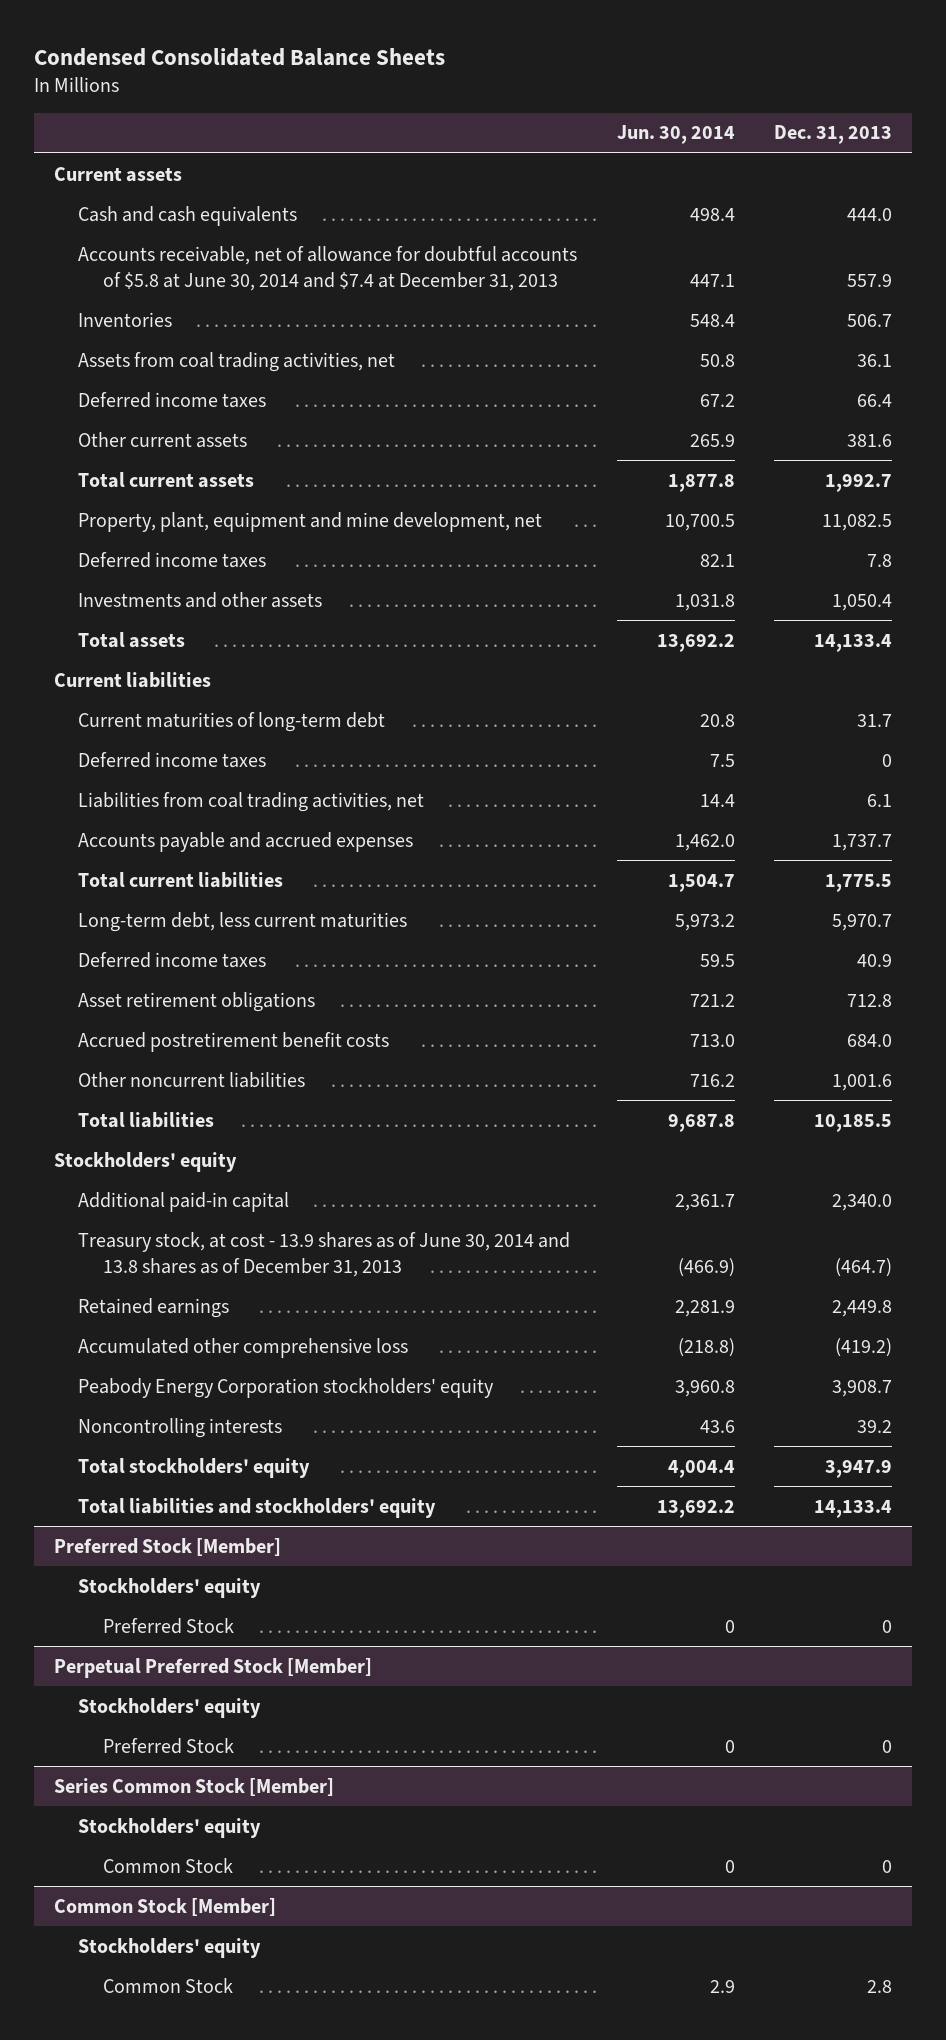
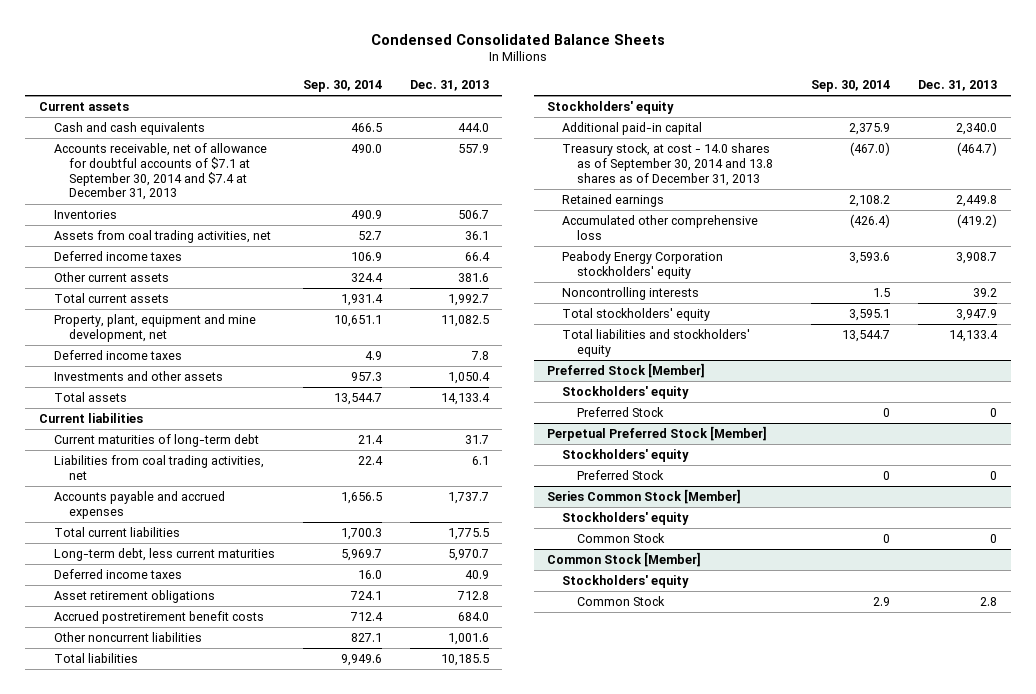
[616,125,735,145] Jun. 30, 2014 -> none
none -> [302,79,382,92] Sep. 30, 2014
[78,245,578,291] Accounts receivable, net of allowance for doubtful accounts of $5.8 at June 30, 2014 and $7.4 at December 31, 2013 -> [54,143,268,201] Accounts receivable, net of allowance for doubtful accounts of $7.1 at September 30, 2014 and $7.4 at December 31, 2013
[78,751,267,768] Deferred income taxes -> none
[78,1231,571,1277] Treasury stock, at cost - 13.9 shares as of June 30, 2014 and 13.8 shares as of December 31, 2013 -> [562,143,774,186] Treasury stock, at cost - 14.0 shares as of September 30, 2014 and 13.8 shares as of December 31, 2013

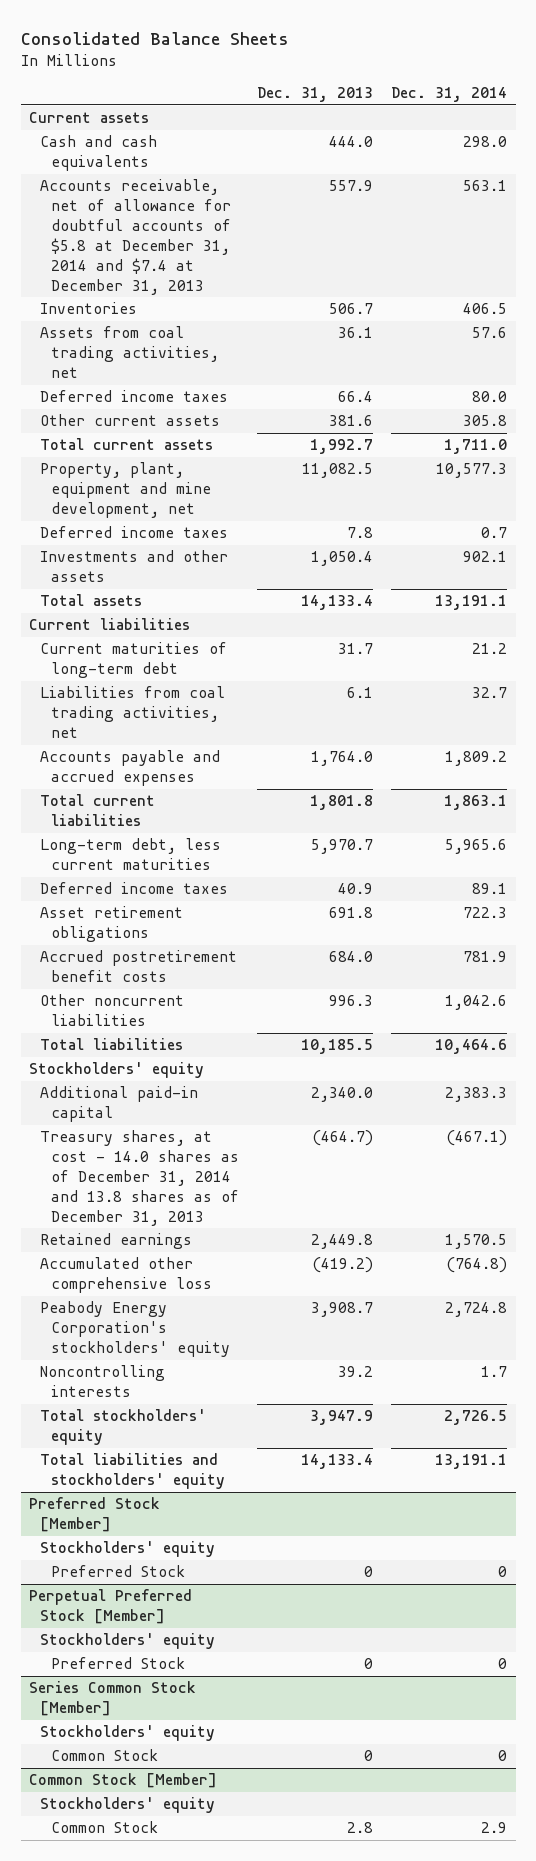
[371,33,666,45] Condensed Consolidated Balance Sheets -> [20,31,289,45] Consolidated Balance Sheets
[302,79,382,92] Sep. 30, 2014 -> none
none -> [390,87,507,103] Dec. 31, 2014
[54,143,268,201] Accounts receivable, net of allowance for doubtful accounts of $7.1 at September 30, 2014 and $7.4 at December 31, 2013 -> [40,179,232,295] Accounts receivable, net of allowance for doubtful accounts of $5.8 at December 31, 2014 and $7.4 at December 31, 2013
[447,492,489,505] 1,737.7 -> [311,751,374,767] 1,764.0
[447,528,489,541] 1,775.5 -> [310,795,374,811] 1,801.8
[456,591,489,601] 712.8 -> [329,907,374,919] 691.8
[447,633,489,646] 1,001.6 -> [329,995,374,1007] 996.3
[562,143,774,186] Treasury stock, at cost - 14.0 shares as of September 30, 2014 and 13.8 shares as of December 31, 2013 -> [40,1130,240,1226] Treasury shares, at cost - 14.0 shares as of December 31, 2014 and 13.8 shares as of December 31, 2013
[562,251,724,279] Peabody Energy Corporation stockholders' equity -> [40,1301,231,1358] Peabody Energy Corporation's stockholders' equity

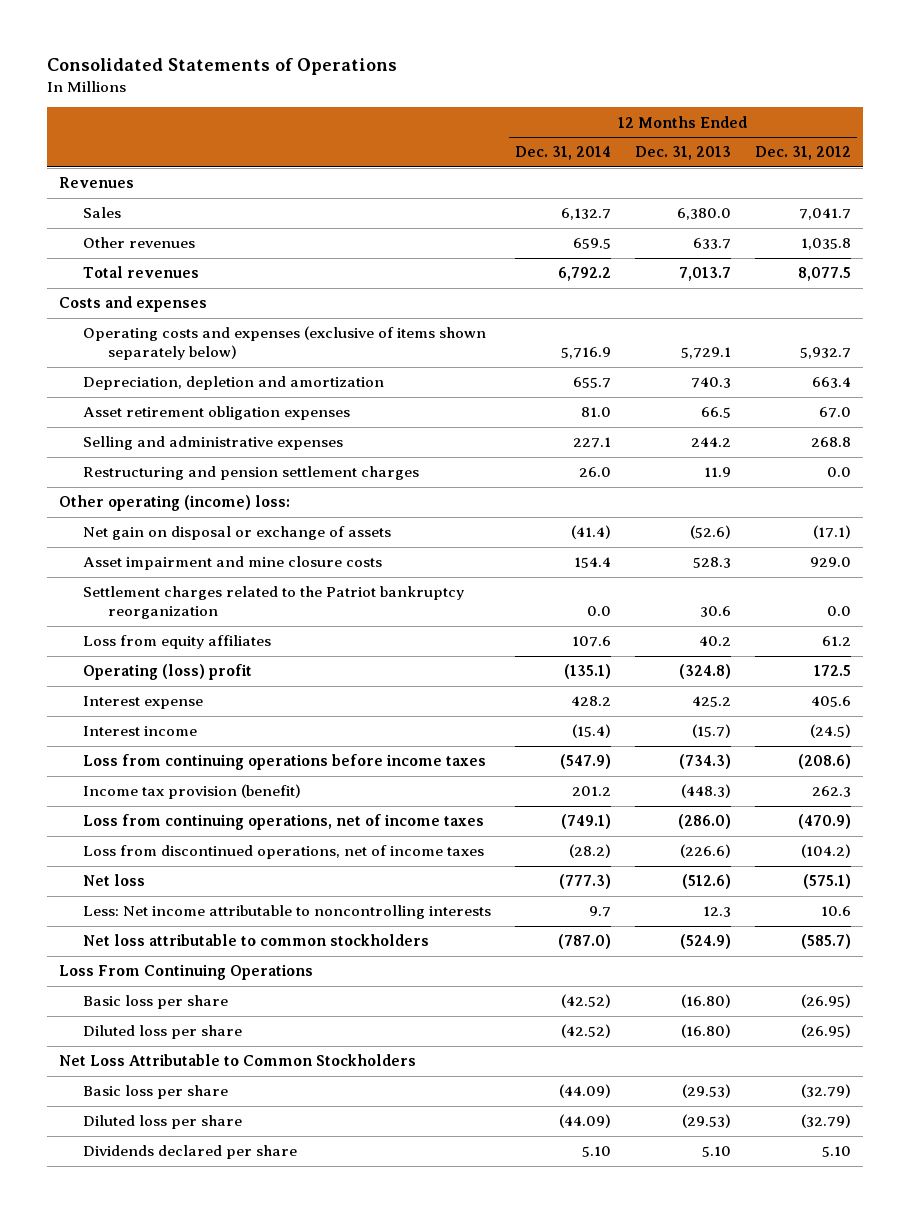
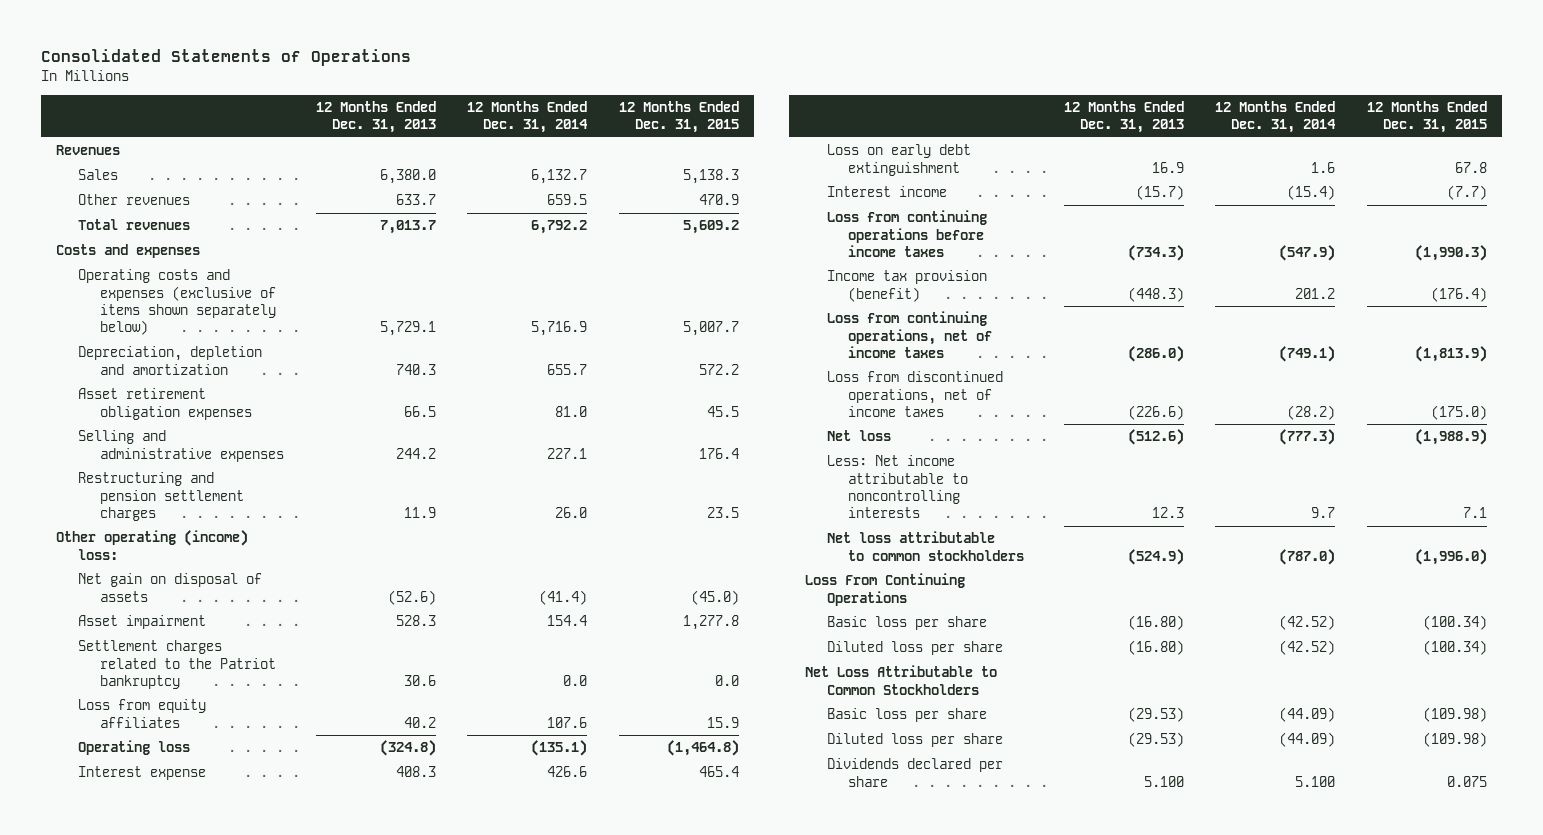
[755,146,852,161] Dec. 31, 2012 -> none
none -> [618,101,739,134] 12 Months Ended Dec. 31, 2015
[83,526,392,541] Net gain on disposal or exchange of assets -> [78,573,263,602] Net gain on disposal of assets
[83,556,383,571] Asset impairment and mine closure costs -> [78,615,207,630] Asset impairment
[83,586,465,620] Settlement charges related to the Patriot bankruptcy reorganization -> [78,640,277,689] Settlement charges related to the Patriot bankruptcy
[83,664,253,681] Operating (loss) profit -> [78,740,191,756] Operating loss
[571,696,612,707] 428.2 -> [547,766,588,778] 426.6
[692,696,732,708] 425.2 -> [395,766,436,778] 408.3
none -> [826,144,971,176] Loss on early debt extinguishment
[582,1146,612,1158] 5.10 -> [1295,775,1336,787] 5.100
[702,1146,732,1158] 5.10 -> [1143,775,1184,787] 5.100

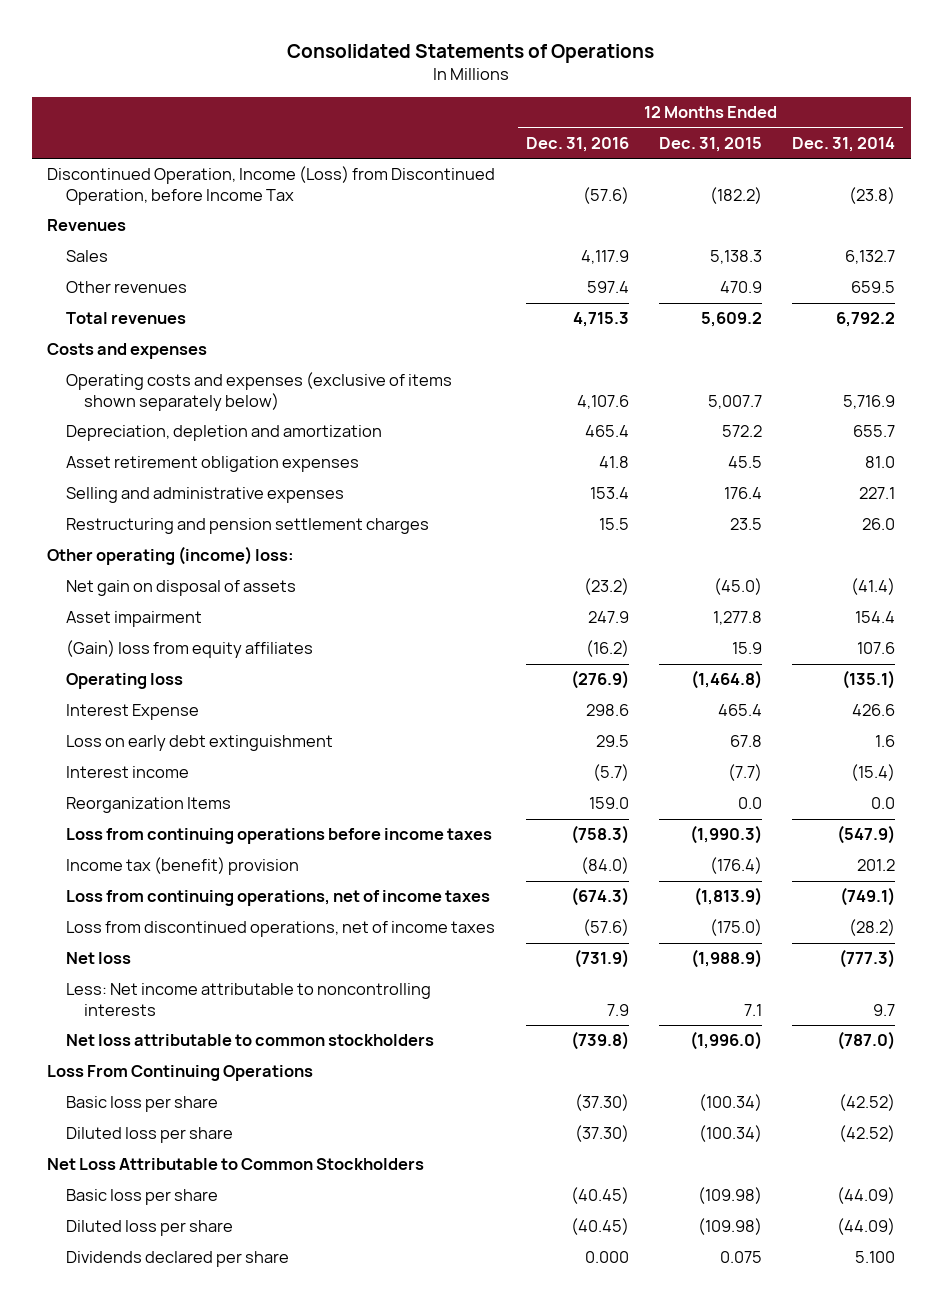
[315,101,436,134] 12 Months Ended Dec. 31, 2013 -> none
none -> [525,136,629,152] Dec. 31, 2016
none -> [47,166,496,206] Discontinued Operation, Income (Loss) from Discontinued Operation, before Income Tax
[78,640,277,689] Settlement charges related to the Patriot bankruptcy -> none
[78,699,207,728] Loss from equity affiliates -> [65,640,313,659] (Gain) loss from equity affiliates
[78,766,207,781] Interest expense -> [65,704,199,721] Interest Expense
none -> [65,797,231,814] Reorganization Items
[826,270,987,302] Income tax provision (benefit) -> [65,857,299,876] Income tax (benefit) provision

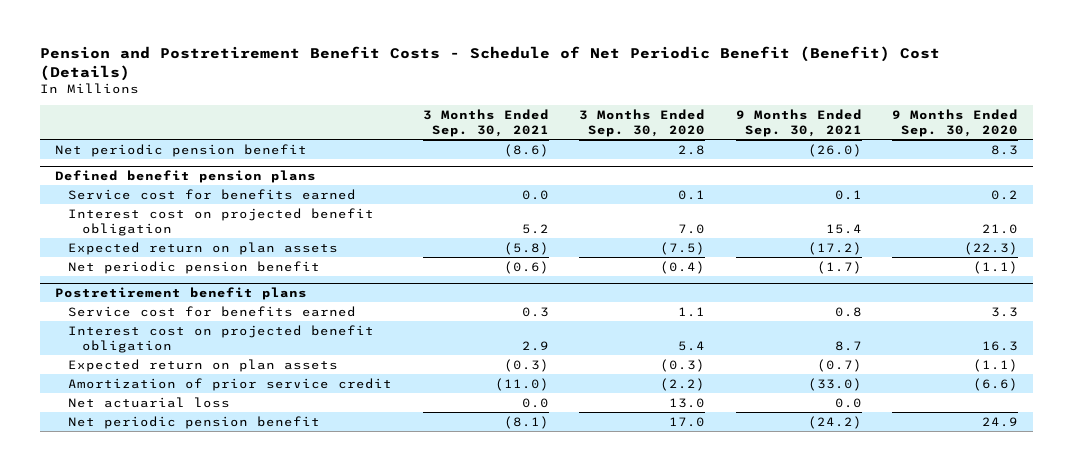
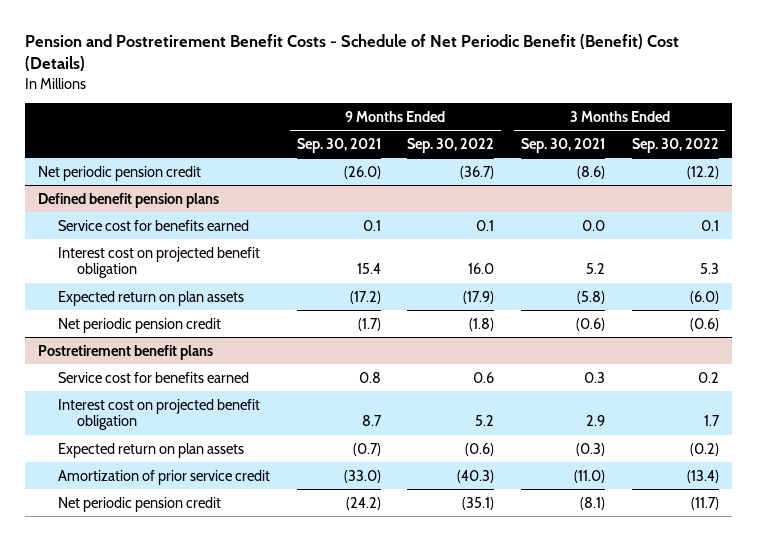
[579,109,706,138] 3 Months Ended Sep. 30, 2020 -> none
[892,109,1019,138] 9 Months Ended Sep. 30, 2020 -> none
none -> [407,137,495,153] Sep. 30, 2022
none -> [631,137,719,153] Sep. 30, 2022
[54,143,307,157] Net periodic pension benefit -> [38,165,202,181] Net periodic pension credit
[68,260,321,274] Net periodic pension benefit -> [57,317,221,333] Net periodic pension credit
[68,396,231,408] Net actuarial loss -> none
[68,415,321,429] Net periodic pension benefit -> [57,496,221,512] Net periodic pension credit

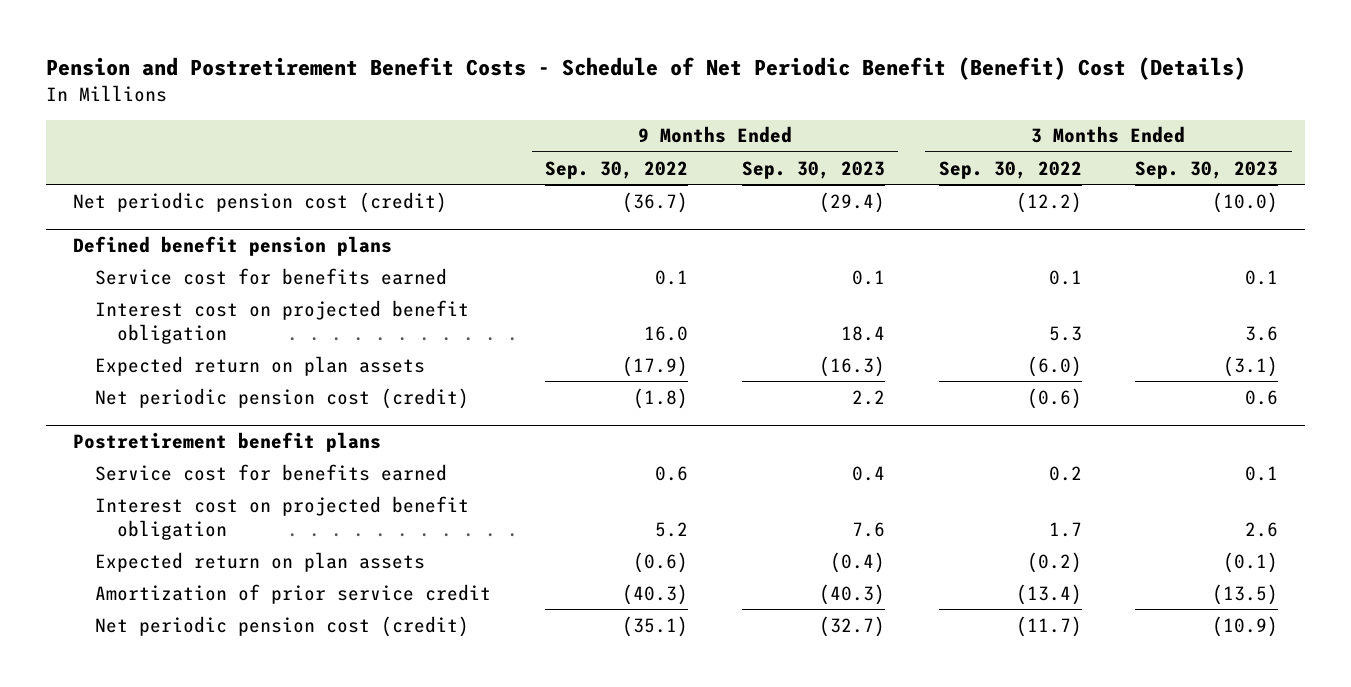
[296,137,381,153] Sep. 30, 2021 -> none
[520,137,605,153] Sep. 30, 2021 -> none
none -> [741,160,885,179] Sep. 30, 2023
none -> [1135,160,1279,179] Sep. 30, 2023
[38,165,202,181] Net periodic pension credit -> [73,191,448,213] Net periodic pension cost (credit)
[57,317,221,333] Net periodic pension credit -> [95,387,470,409] Net periodic pension cost (credit)
[57,496,221,512] Net periodic pension credit -> [95,615,470,637] Net periodic pension cost (credit)

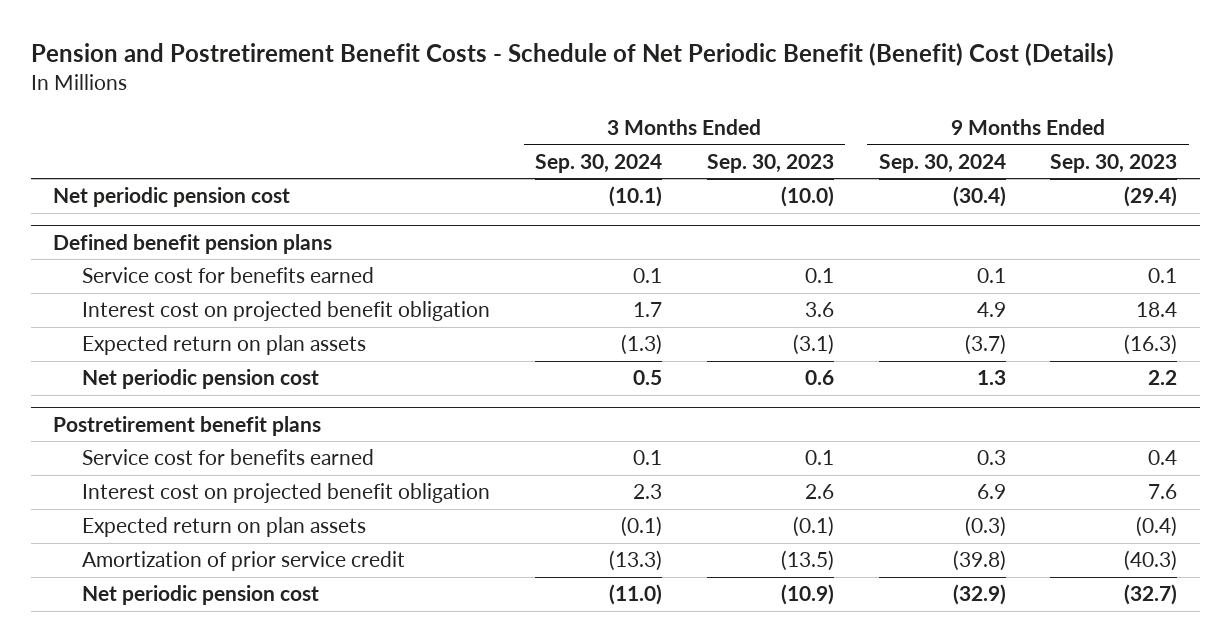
[544,160,688,179] Sep. 30, 2022 -> none
[938,160,1082,179] Sep. 30, 2022 -> none
none -> [534,153,662,173] Sep. 30, 2024
none -> [878,153,1006,173] Sep. 30, 2024
[73,191,448,213] Net periodic pension cost (credit) -> [53,187,291,208] Net periodic pension cost
[95,387,470,409] Net periodic pension cost (credit) -> [81,369,319,390] Net periodic pension cost
[95,615,470,637] Net periodic pension cost (credit) -> [81,585,319,606] Net periodic pension cost

